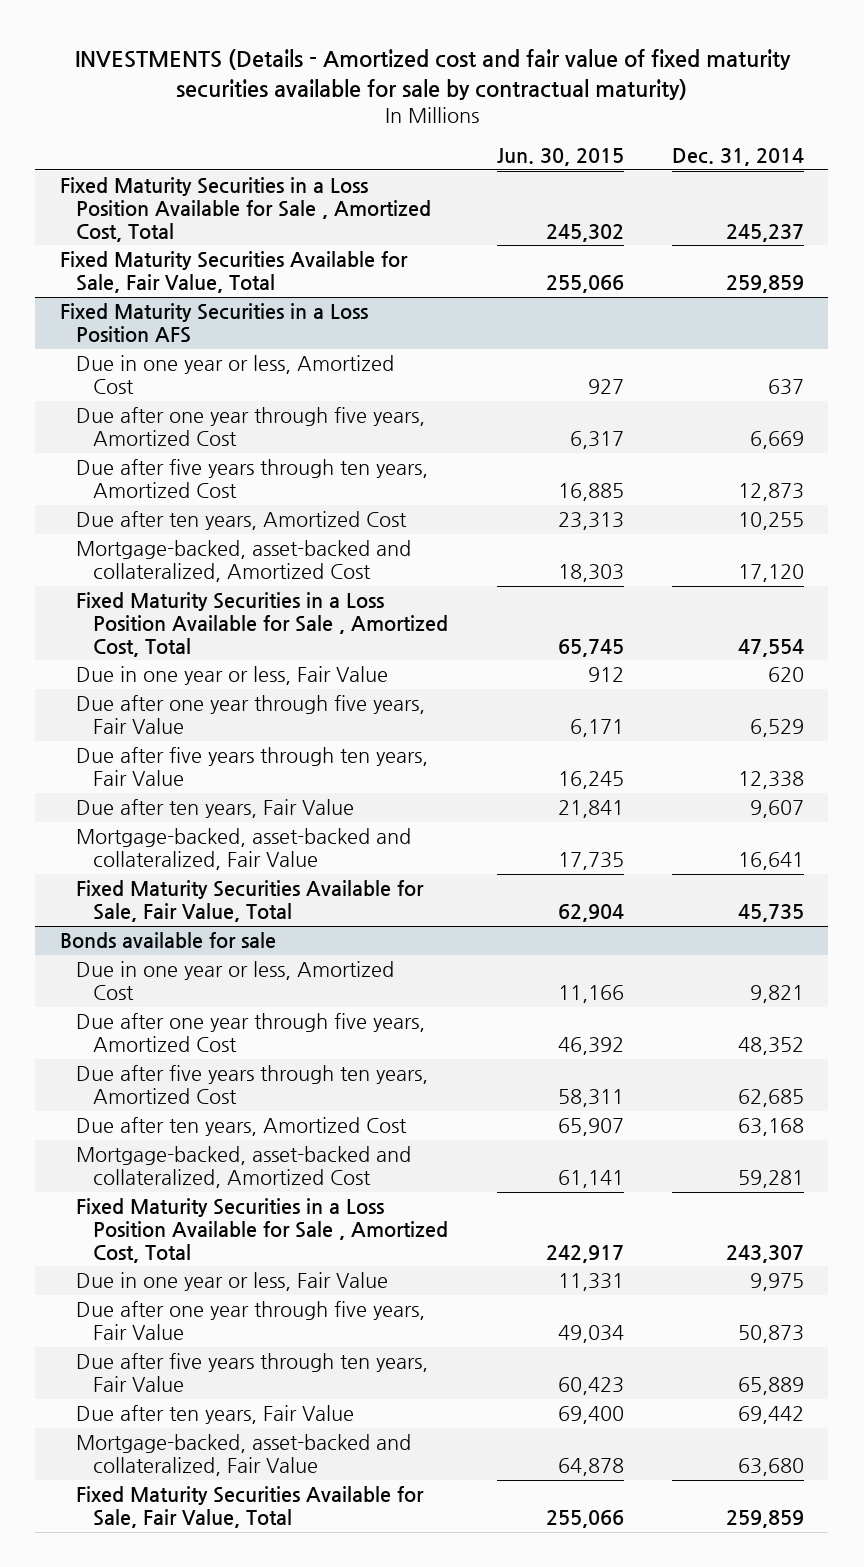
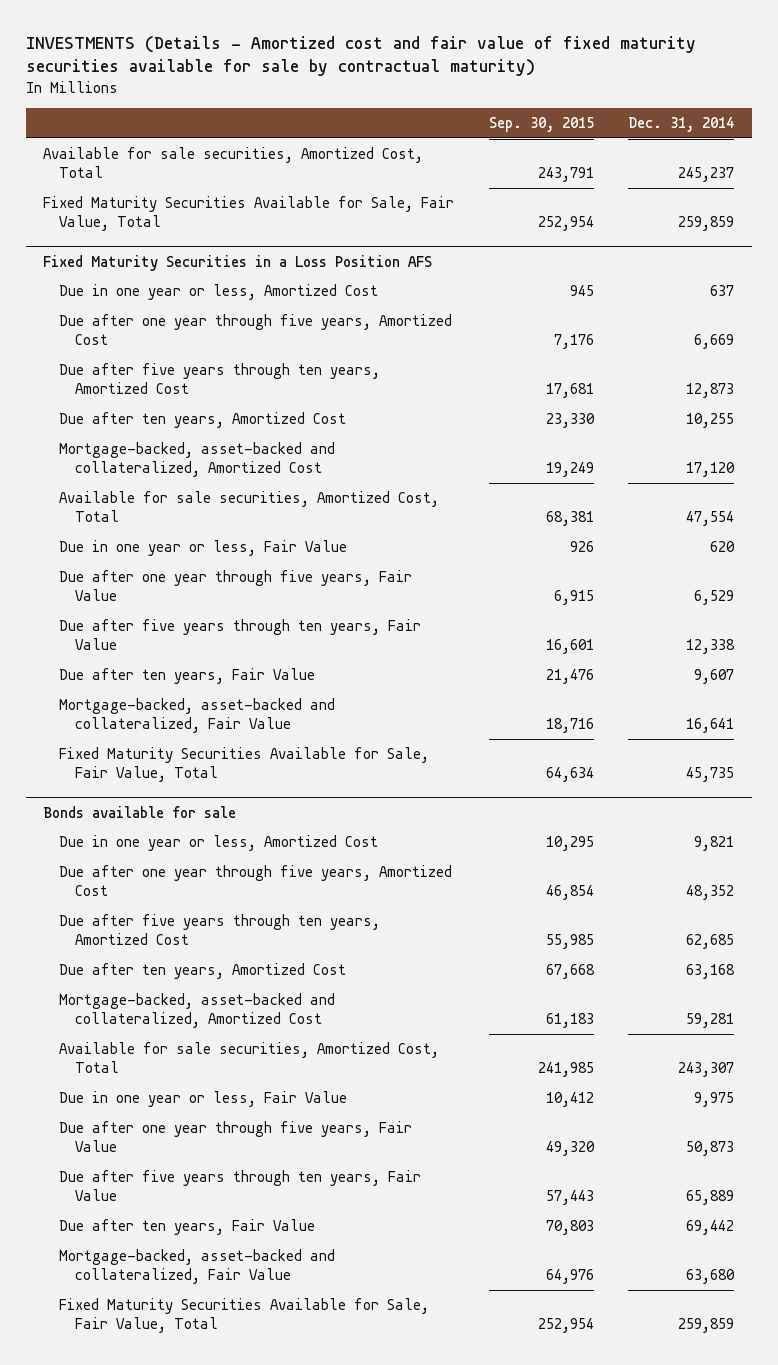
[496,148,624,167] Jun. 30, 2015 -> none
none -> [488,116,594,132] Sep. 30, 2015
[59,177,432,242] Fixed Maturity Securities in a Loss Position Available for Sale , Amortized Cost, Total -> [43,147,424,178] Available for sale securities, Amortized Cost, Total
[76,592,449,657] Fixed Maturity Securities in a Loss Position Available for Sale , Amortized Cost, Total -> [59,491,440,522] Available for sale securities, Amortized Cost, Total
[76,1198,449,1263] Fixed Maturity Securities in a Loss Position Available for Sale , Amortized Cost, Total -> [59,1042,440,1073] Available for sale securities, Amortized Cost, Total

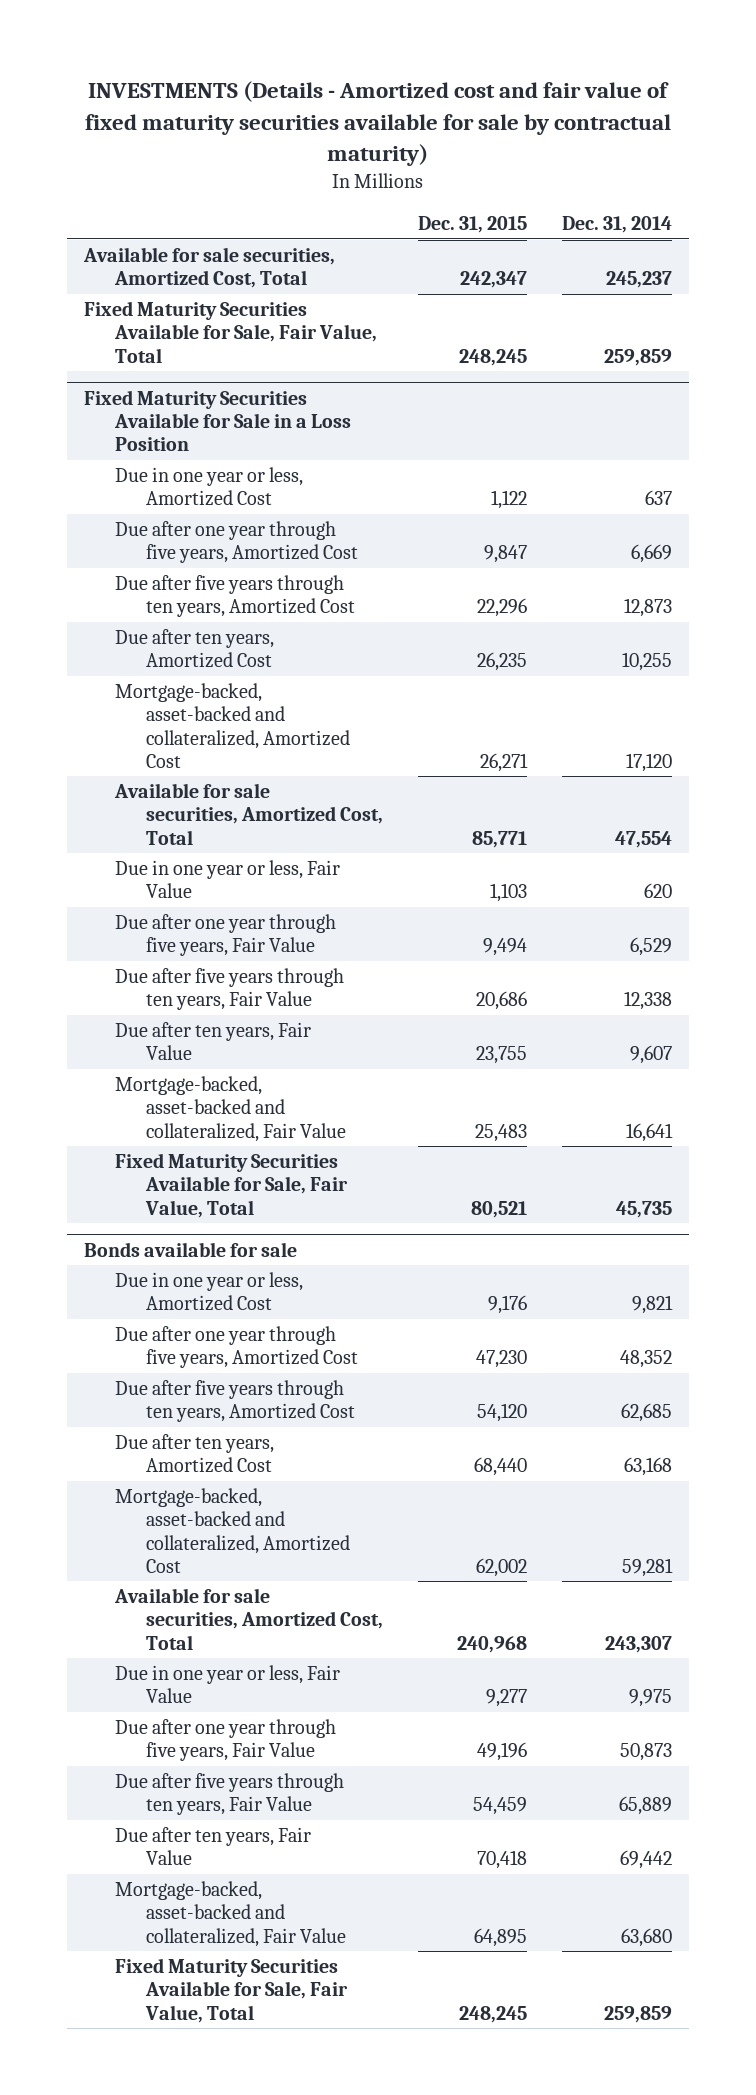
[488,116,594,132] Sep. 30, 2015 -> none
none -> [418,216,528,234] Dec. 31, 2015
[43,254,433,271] Fixed Maturity Securities in a Loss Position AFS -> [84,389,352,452] Fixed Maturity Securities Available for Sale in a Loss Position

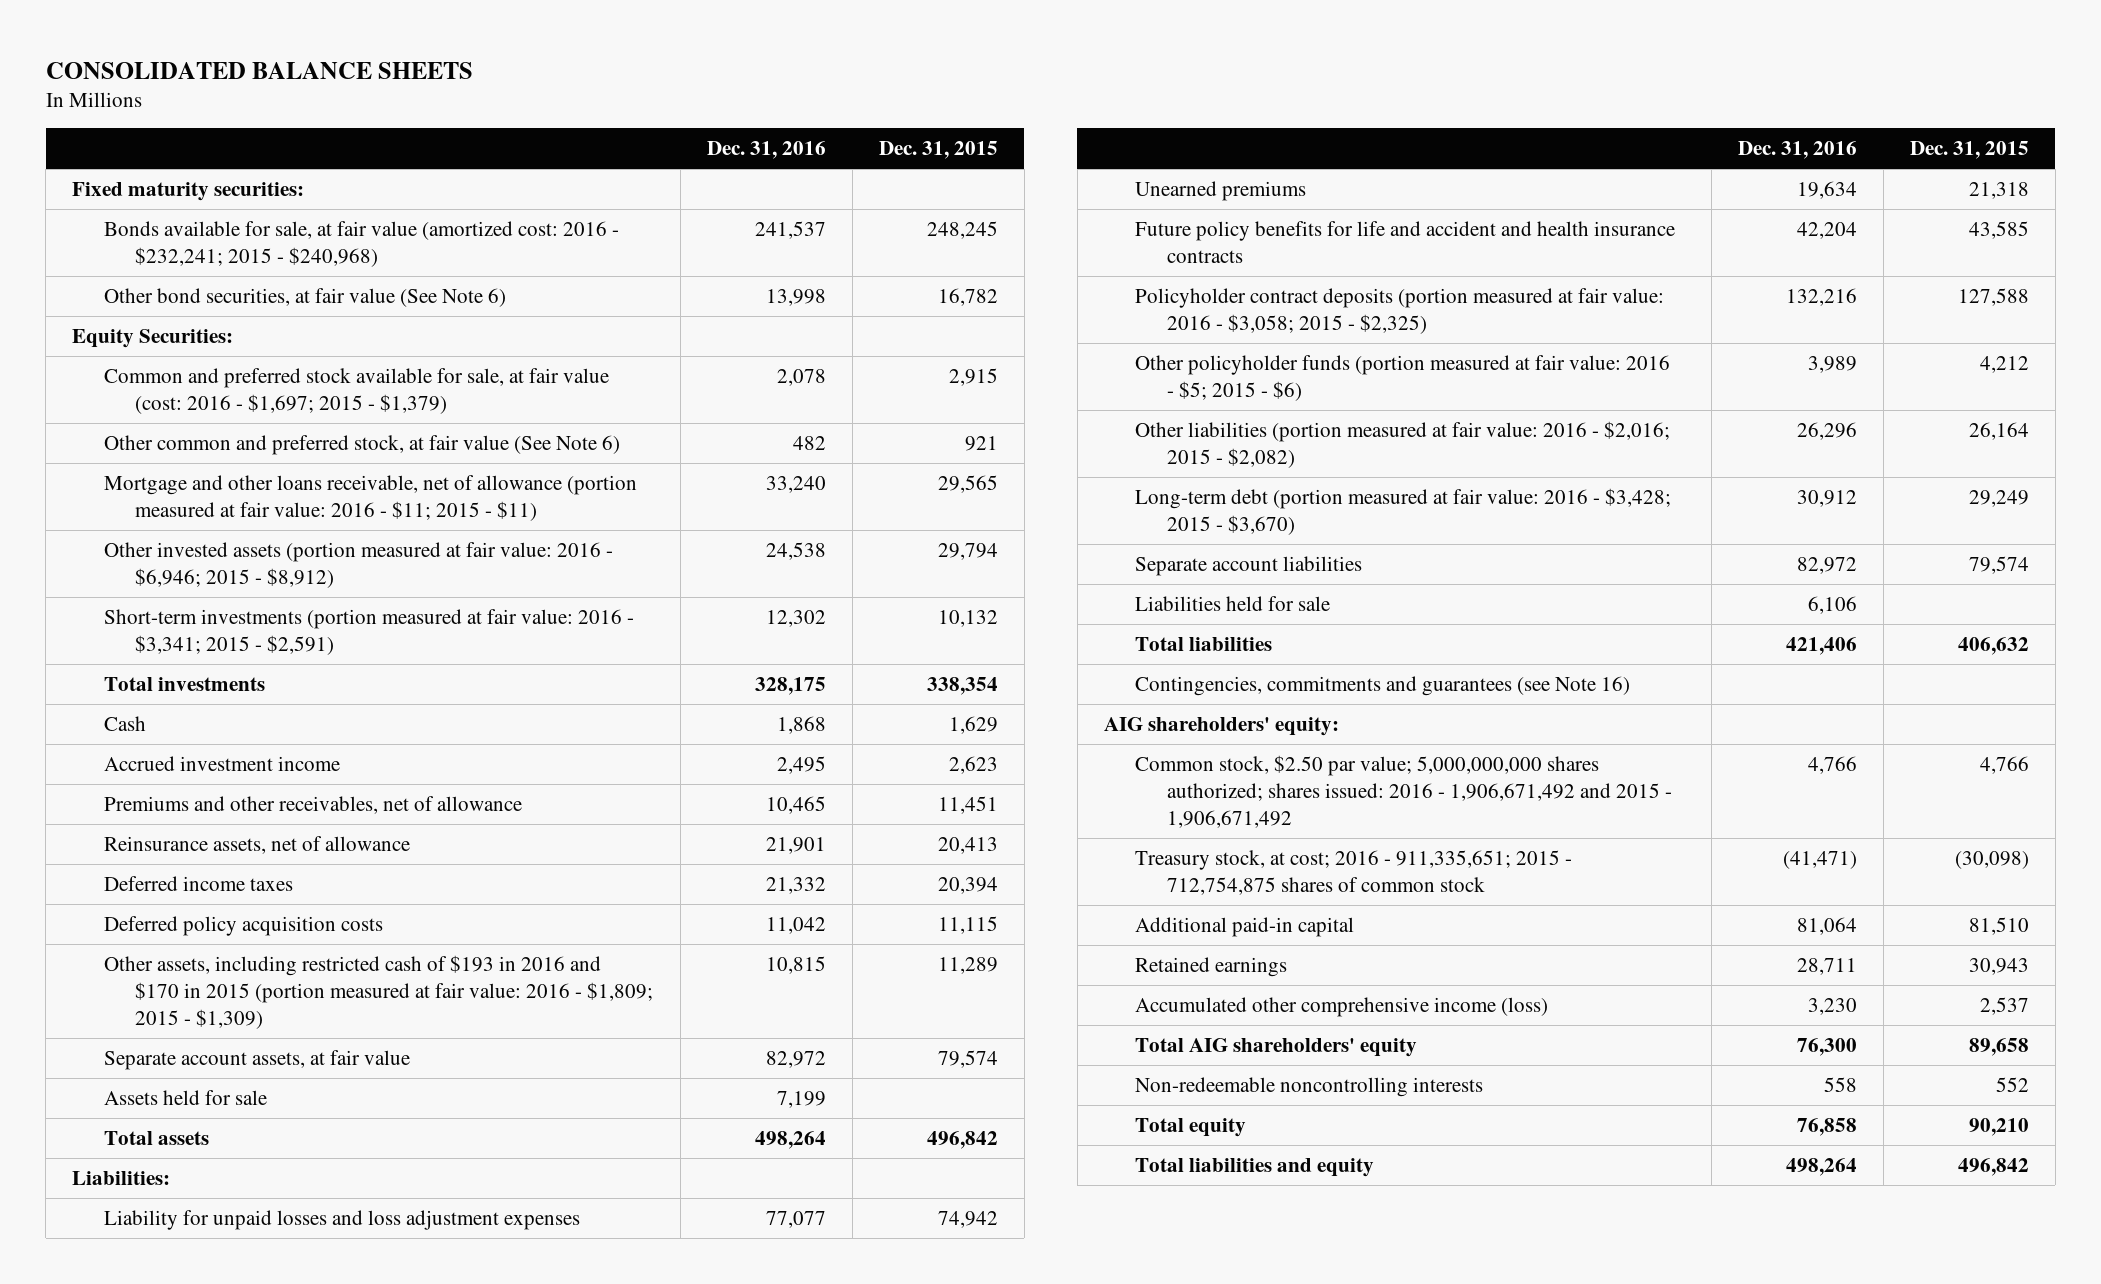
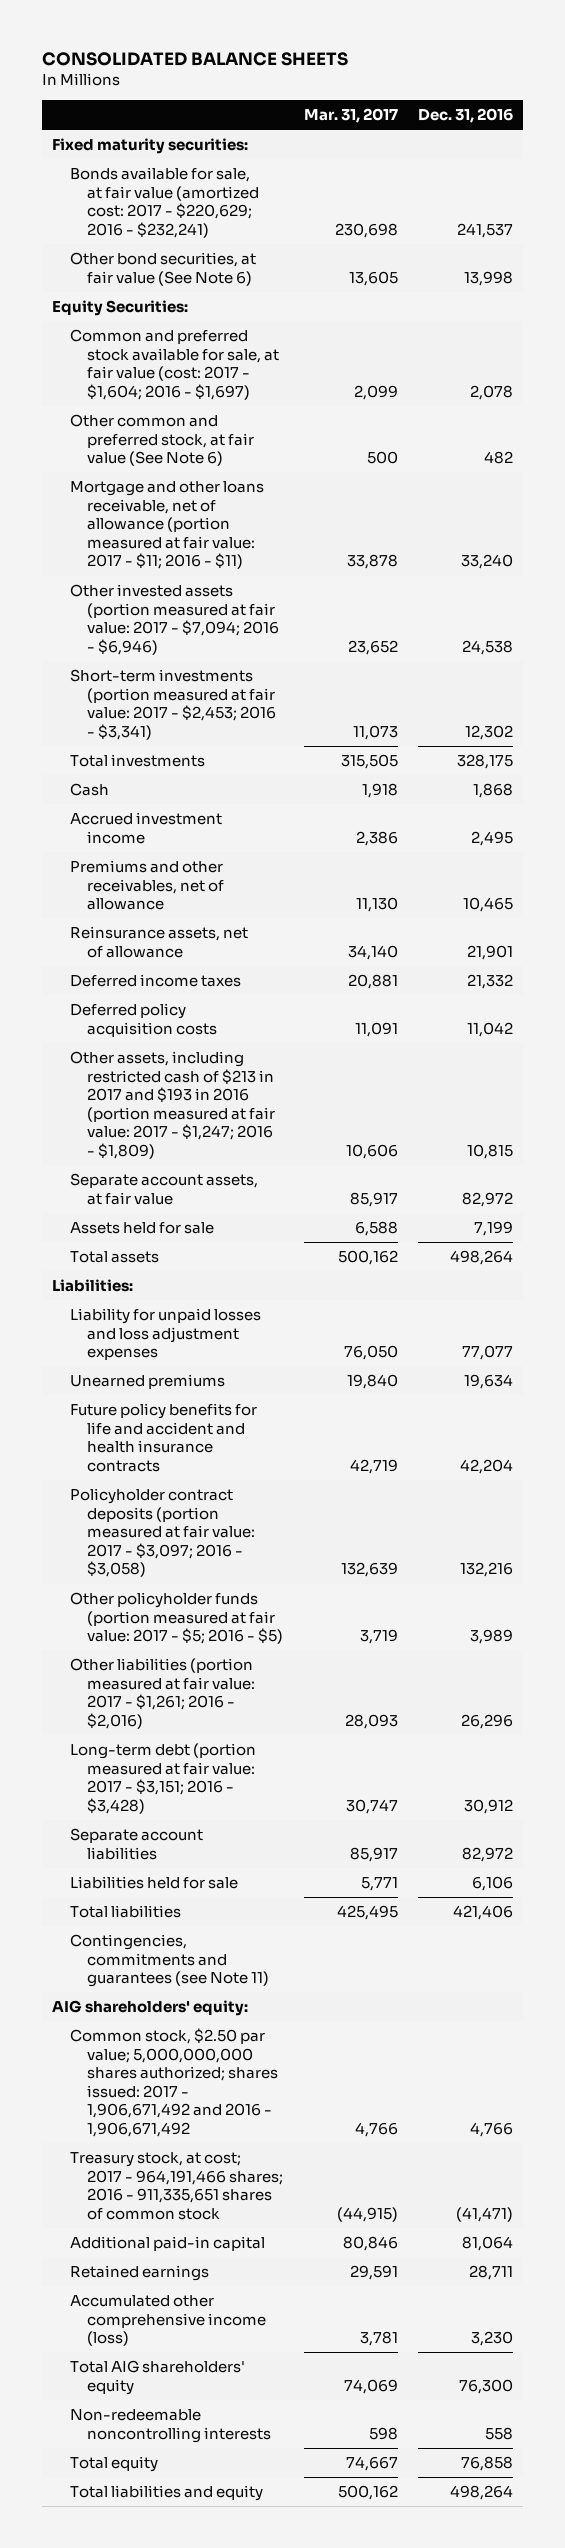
[878,141,998,160] Dec. 31, 2015 -> none
none -> [303,107,398,123] Mar. 31, 2017
[103,221,619,268] Bonds available for sale, at fair value (amortized cost: 2016 - $232,241; 2015 - $240,968) -> [69,167,260,238] Bonds available for sale, at fair value (amortized cost: 2017 - $220,629; 2016 - $232,241)
[103,368,609,415] Common and preferred stock available for sale, at fair value (cost: 2016 - $1,697; 2015 - $1,379) -> [69,329,280,400] Common and preferred stock available for sale, at fair value (cost: 2017 - $1,604; 2016 - $1,697)
[103,475,637,522] Mortgage and other loans receivable, net of allowance (portion measured at fair value: 2016 - $11; 2015 - $11) -> [69,481,264,570] Mortgage and other loans receivable, net of allowance (portion measured at fair value: 2017 - $11; 2016 - $11)
[103,542,613,589] Other invested assets (portion measured at fair value: 2016 - $6,946; 2015 - $8,912) -> [69,584,280,655] Other invested assets (portion measured at fair value: 2017 - $7,094; 2016 - $6,946)
[103,609,634,656] Short-term investments (portion measured at fair value: 2016 - $3,341; 2015 - $2,591) -> [69,669,277,740] Short-term investments (portion measured at fair value: 2017 - $2,453; 2016 - $3,341)
[103,955,654,1030] Other assets, including restricted cash of $193 in 2016 and $170 in 2015 (portion measured at fair value: 2016 - $1,809; 2015 - $1,309) -> [69,1051,276,1160] Other assets, including restricted cash of $213 in 2017 and $193 in 2016 (portion measured at fair value: 2017 - $1,247; 2016 - $1,809)
[1135,288,1665,335] Policyholder contract deposits (portion measured at fair value: 2016 - $3,058; 2015 - $2,325) -> [69,1488,256,1578] Policyholder contract deposits (portion measured at fair value: 2017 - $3,097; 2016 - $3,058)
[1135,355,1671,402] Other policyholder funds (portion measured at fair value: 2016 - $5; 2015 - $6) -> [69,1592,284,1645] Other policyholder funds (portion measured at fair value: 2017 - $5; 2016 - $5)
[1135,421,1671,469] Other liabilities (portion measured at fair value: 2016 - $2,016; 2015 - $2,082) -> [69,1658,256,1729] Other liabilities (portion measured at fair value: 2017 - $1,261; 2016 - $2,016)
[1135,488,1672,536] Long-term debt (portion measured at fair value: 2016 - $3,428; 2015 - $3,670) -> [69,1743,256,1814] Long-term debt (portion measured at fair value: 2017 - $3,151; 2016 - $3,428)
[1135,676,1631,697] Contingencies, commitments and guarantees (see Note 16) -> [69,1934,270,1988] Contingencies, commitments and guarantees (see Note 11)
[1135,755,1672,829] Common stock, $2.50 par value; 5,000,000,000 shares authorized; shares issued: 2016 - 1,906,671,492 and 2015 - 1,906,671,492 -> [69,2028,279,2138] Common stock, $2.50 par value; 5,000,000,000 shares authorized; shares issued: 2017 - 1,906,671,492 and 2016 - 1,906,671,492
[1135,850,1573,896] Treasury stock, at cost; 2016 - 911,335,651; 2015 - 712,754,875 shares of common stock -> [69,2152,284,2220] Treasury stock, at cost; 2017 - 964,191,466 shares; 2016 - 911,335,651 shares of common stock

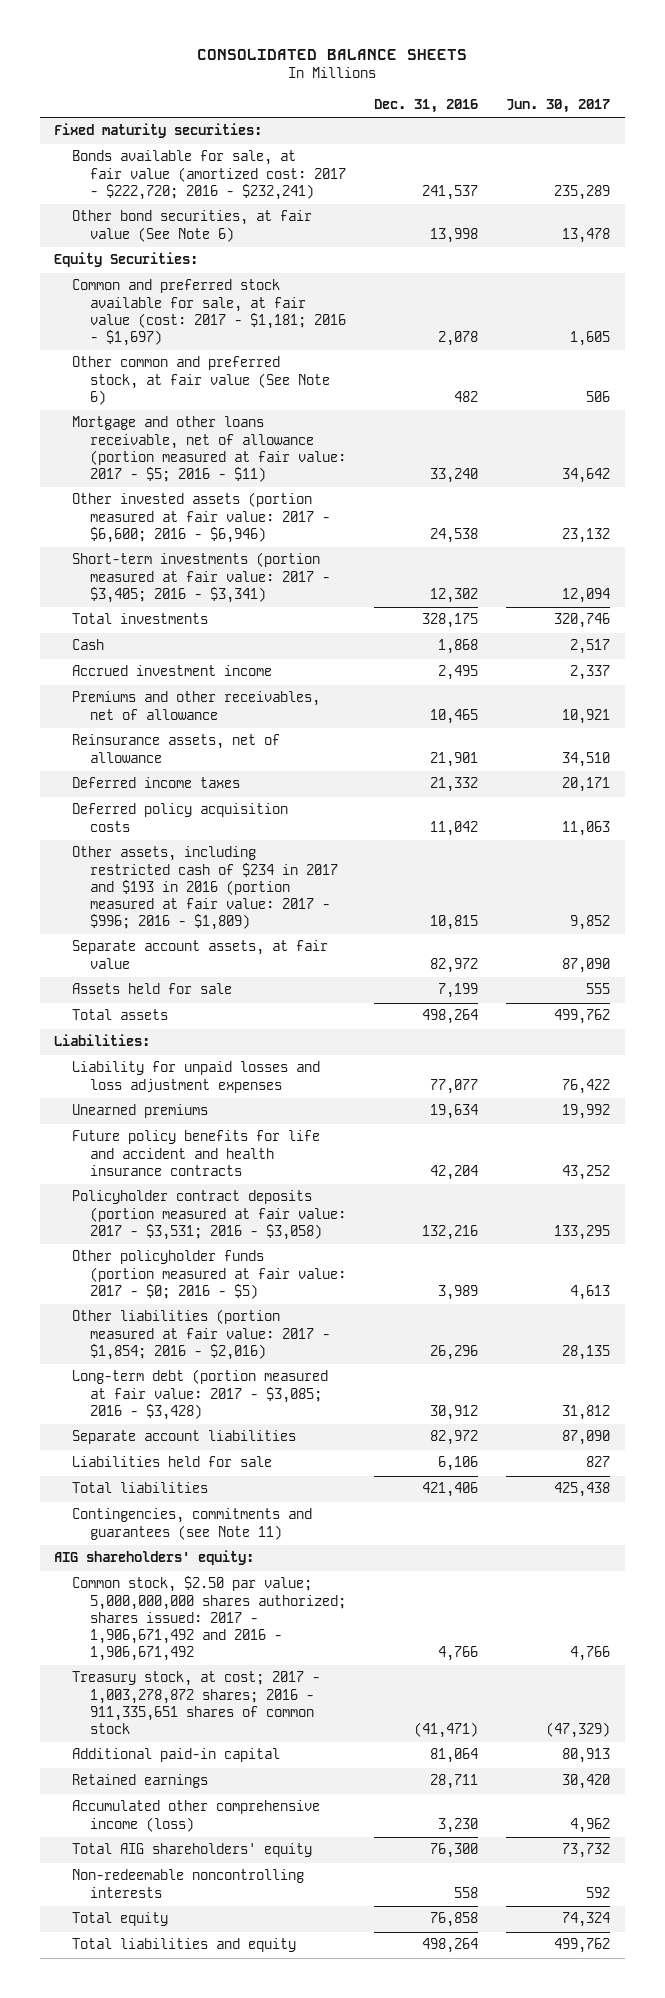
[303,107,398,123] Mar. 31, 2017 -> none
none -> [506,99,611,114] Jun. 30, 2017
[69,167,260,238] Bonds available for sale, at fair value (amortized cost: 2017 - $220,629; 2016 - $232,241) -> [71,150,346,200] Bonds available for sale, at fair value (amortized cost: 2017 - $222,720; 2016 - $232,241)
[69,329,280,400] Common and preferred stock available for sale, at fair value (cost: 2017 - $1,604; 2016 - $1,697) -> [71,279,346,346] Common and preferred stock available for sale, at fair value (cost: 2017 - $1,181; 2016 - $1,697)
[69,481,264,570] Mortgage and other loans receivable, net of allowance (portion measured at fair value: 2017 - $11; 2016 - $11) -> [71,416,346,482] Mortgage and other loans receivable, net of allowance (portion measured at fair value: 2017 - $5; 2016 - $11)
[69,584,280,655] Other invested assets (portion measured at fair value: 2017 - $7,094; 2016 - $6,946) -> [71,492,330,543] Other invested assets (portion measured at fair value: 2017 - $6,600; 2016 - $6,946)
[69,669,277,740] Short-term investments (portion measured at fair value: 2017 - $2,453; 2016 - $3,341) -> [71,552,330,603] Short-term investments (portion measured at fair value: 2017 - $3,405; 2016 - $3,341)
[69,1051,276,1160] Other assets, including restricted cash of $213 in 2017 and $193 in 2016 (portion measured at fair value: 2017 - $1,247; 2016 - $1,809) -> [71,846,338,930] Other assets, including restricted cash of $234 in 2017 and $193 in 2016 (portion measured at fair value: 2017 - $996; 2016 - $1,809)
[69,1488,256,1578] Policyholder contract deposits (portion measured at fair value: 2017 - $3,097; 2016 - $3,058) -> [71,1190,346,1240] Policyholder contract deposits (portion measured at fair value: 2017 - $3,531; 2016 - $3,058)
[69,1592,284,1645] Other policyholder funds (portion measured at fair value: 2017 - $5; 2016 - $5) -> [71,1250,346,1299] Other policyholder funds (portion measured at fair value: 2017 - $0; 2016 - $5)
[69,1658,256,1729] Other liabilities (portion measured at fair value: 2017 - $1,261; 2016 - $2,016) -> [71,1309,330,1360] Other liabilities (portion measured at fair value: 2017 - $1,854; 2016 - $2,016)
[69,1743,256,1814] Long-term debt (portion measured at fair value: 2017 - $3,151; 2016 - $3,428) -> [71,1369,328,1420] Long-term debt (portion measured at fair value: 2017 - $3,085; 2016 - $3,428)
[69,2152,284,2220] Treasury stock, at cost; 2017 - 964,191,466 shares; 2016 - 911,335,651 shares of common stock -> [71,1671,320,1734] Treasury stock, at cost; 2017 - 1,003,278,872 shares; 2016 - 911,335,651 shares of common stock

